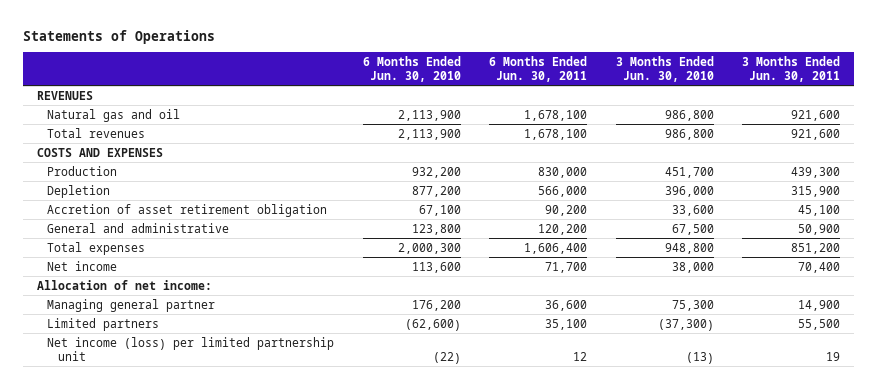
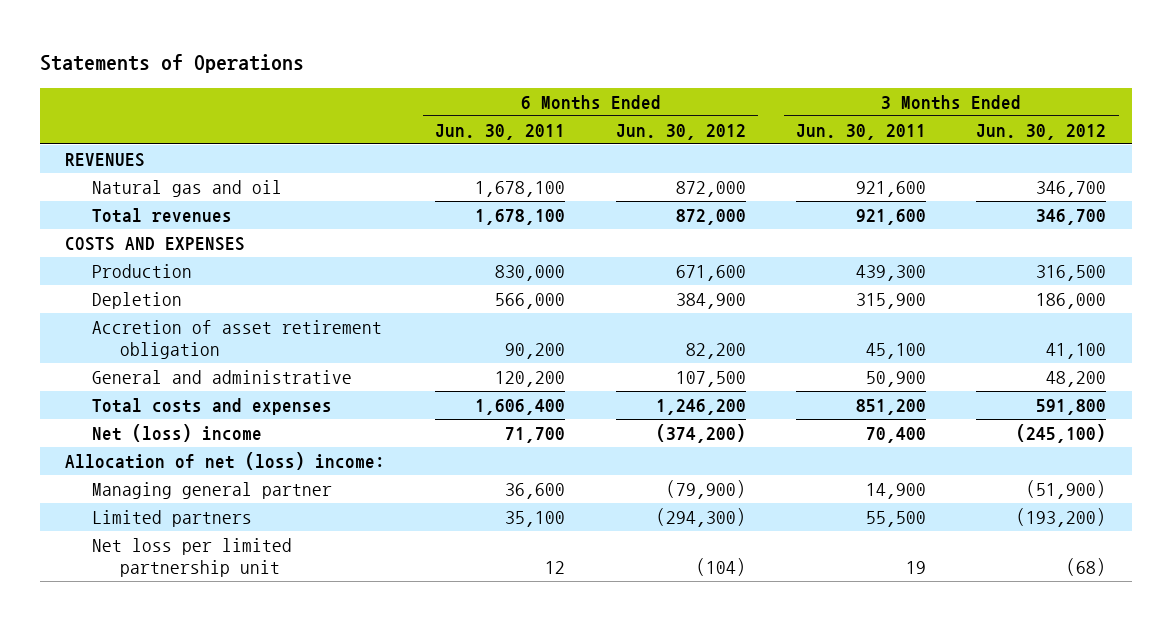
[362,55,461,82] 6 Months Ended Jun. 30, 2010 -> none
[615,55,714,82] 3 Months Ended Jun. 30, 2010 -> none
none -> [615,123,746,140] Jun. 30, 2012
none -> [976,123,1107,140] Jun. 30, 2012
[47,241,146,255] Total expenses -> [92,397,333,415] Total costs and expenses
[47,260,118,271] Net income -> [92,423,263,442] Net (loss) income
[37,279,213,290] Allocation of net income: -> [65,451,386,470] Allocation of net (loss) income:
[47,336,335,361] Net income (loss) per limited partnership unit -> [92,537,293,578] Net loss per limited partnership unit

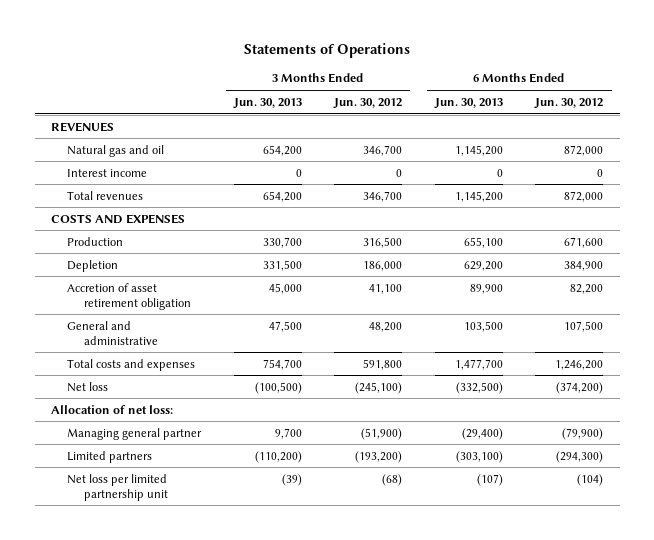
[435,123,566,140] Jun. 30, 2011 -> none
[796,123,927,140] Jun. 30, 2011 -> none
none -> [232,97,302,109] Jun. 30, 2013
none -> [433,97,503,109] Jun. 30, 2013
none -> [67,168,148,177] Interest income
[92,423,263,442] Net (loss) income -> [67,381,109,392] Net loss
[65,451,386,470] Allocation of net (loss) income: -> [50,404,173,414] Allocation of net loss:

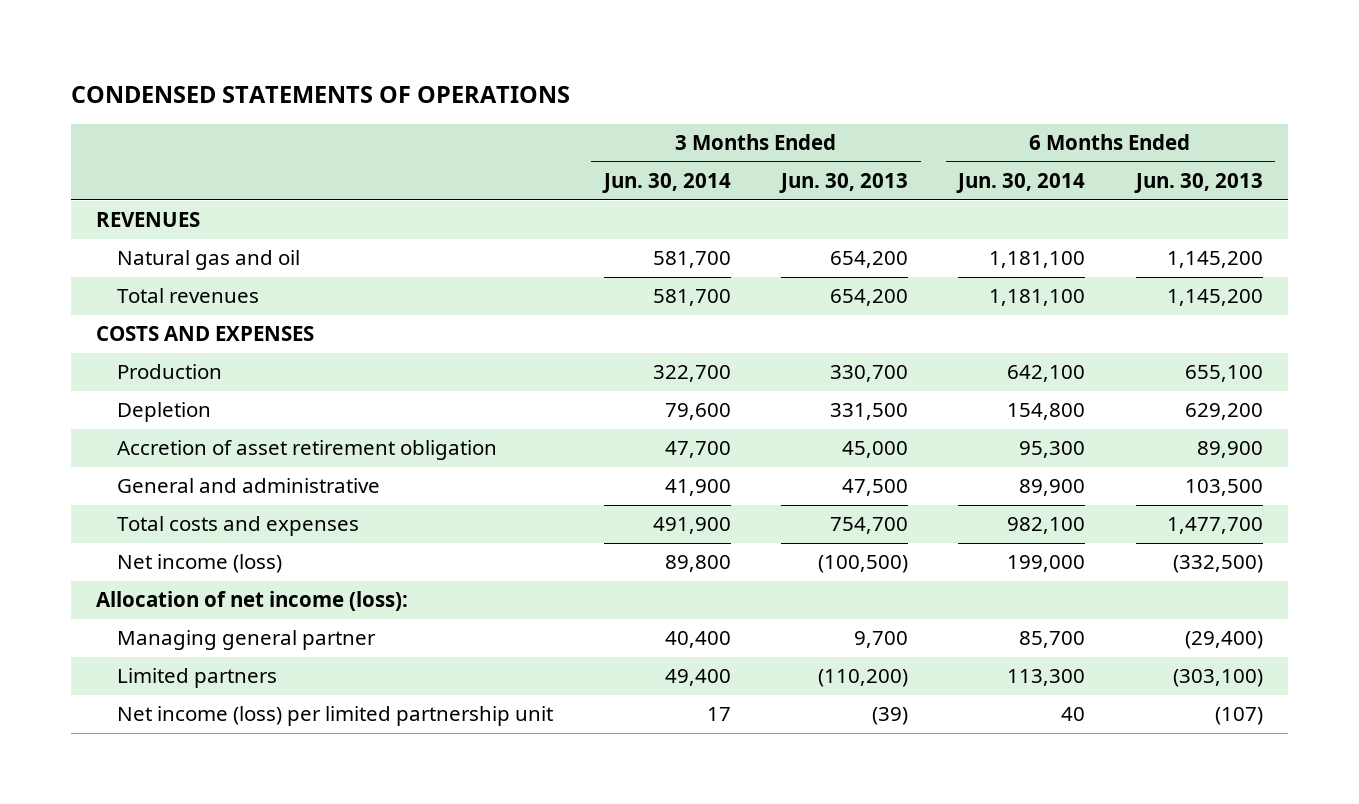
[244,43,411,59] Statements of Operations -> [71,86,571,104] CONDENSED STATEMENTS OF OPERATIONS
[333,97,403,109] Jun. 30, 2012 -> none
[534,97,604,109] Jun. 30, 2012 -> none
none -> [601,173,731,194] Jun. 30, 2014
none -> [956,173,1086,194] Jun. 30, 2014
[67,168,148,177] Interest income -> none
[67,381,109,392] Net loss -> [117,554,283,574] Net income (loss)
[50,404,173,414] Allocation of net loss: -> [96,591,409,612] Allocation of net income (loss):
[67,473,168,501] Net loss per limited partnership unit -> [117,706,554,727] Net income (loss) per limited partnership unit

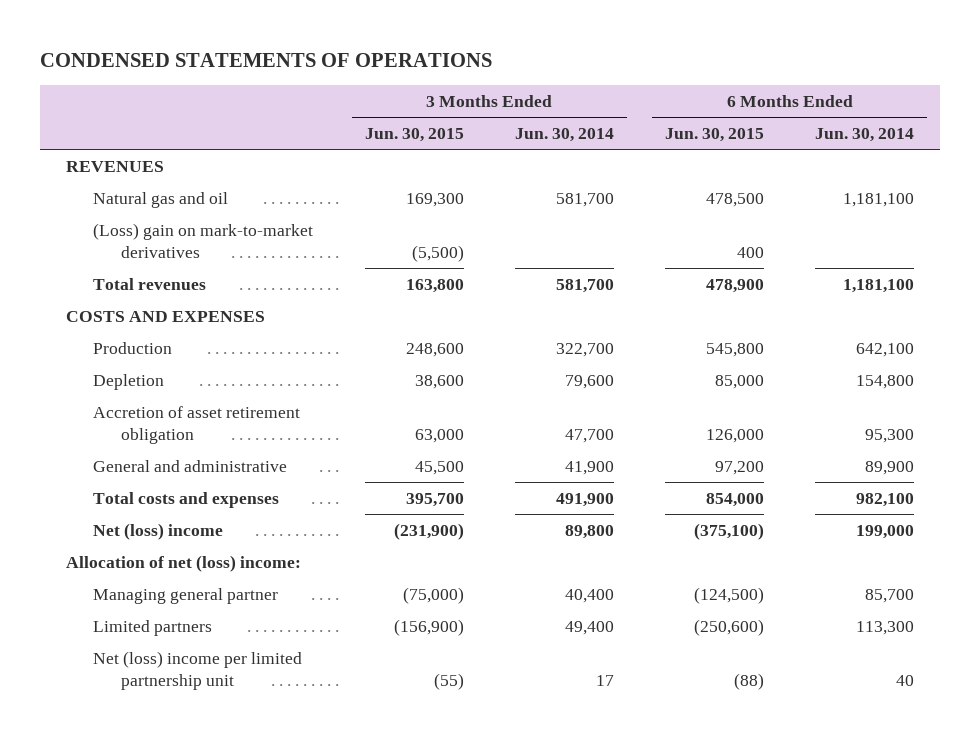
[778,173,908,194] Jun. 30, 2013 -> none
[1133,173,1263,194] Jun. 30, 2013 -> none
none -> [364,127,464,142] Jun. 30, 2015
none -> [665,127,765,142] Jun. 30, 2015
none -> [93,222,314,258] (Loss) gain on mark-to-market derivatives
[117,554,283,574] Net income (loss) -> [93,522,224,540] Net (loss) income
[96,591,409,612] Allocation of net income (loss): -> [65,554,301,572] Allocation of net (loss) income:
[117,706,554,727] Net income (loss) per limited partnership unit -> [93,650,303,690] Net (loss) income per limited partnership unit

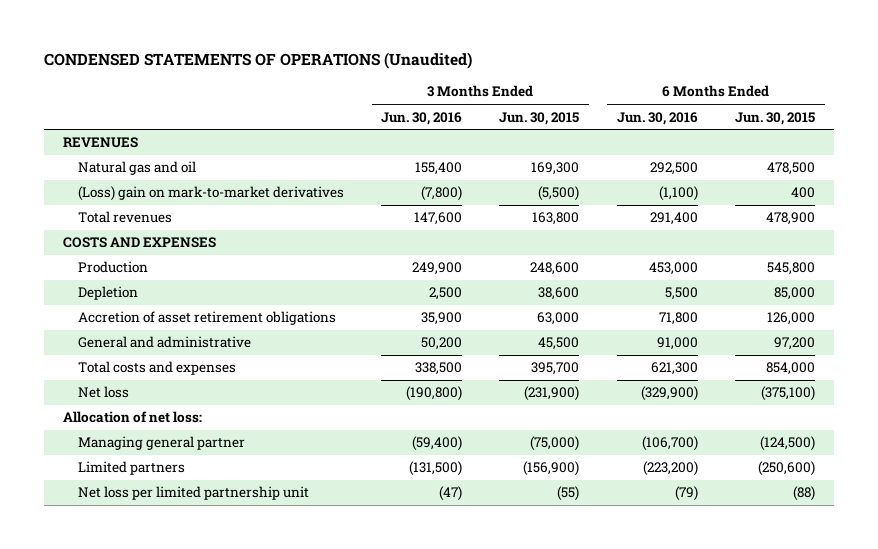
[39,53,492,68] CONDENSED STATEMENTS OF OPERATIONS -> [44,52,473,70] CONDENSED STATEMENTS OF OPERATIONS (Unaudited)
[514,127,614,142] Jun. 30, 2014 -> none
[815,127,915,142] Jun. 30, 2014 -> none
none -> [381,111,463,125] Jun. 30, 2016
none -> [616,111,698,125] Jun. 30, 2016
[93,405,301,444] Accretion of asset retirement obligation -> [77,311,336,326] Accretion of asset retirement obligations
[93,522,224,540] Net (loss) income -> [77,386,129,399] Net loss
[65,554,301,572] Allocation of net (loss) income: -> [63,411,203,424] Allocation of net loss:
[93,650,303,690] Net (loss) income per limited partnership unit -> [77,486,309,501] Net loss per limited partnership unit

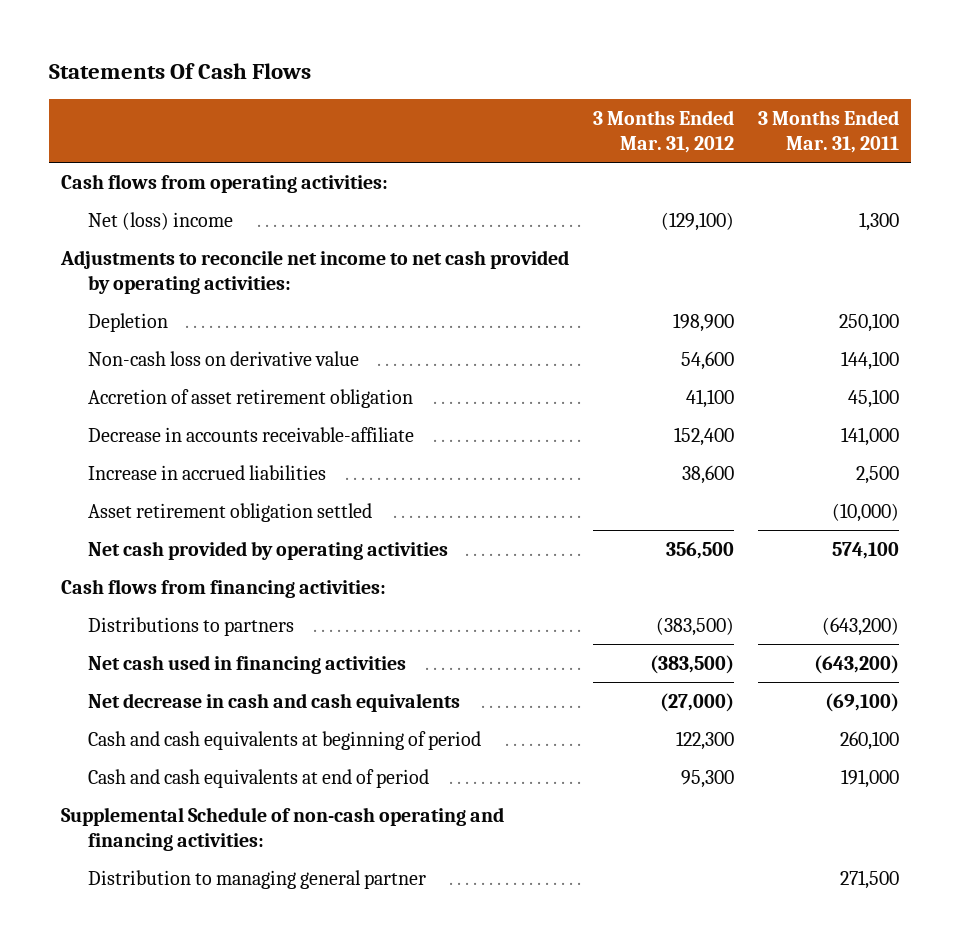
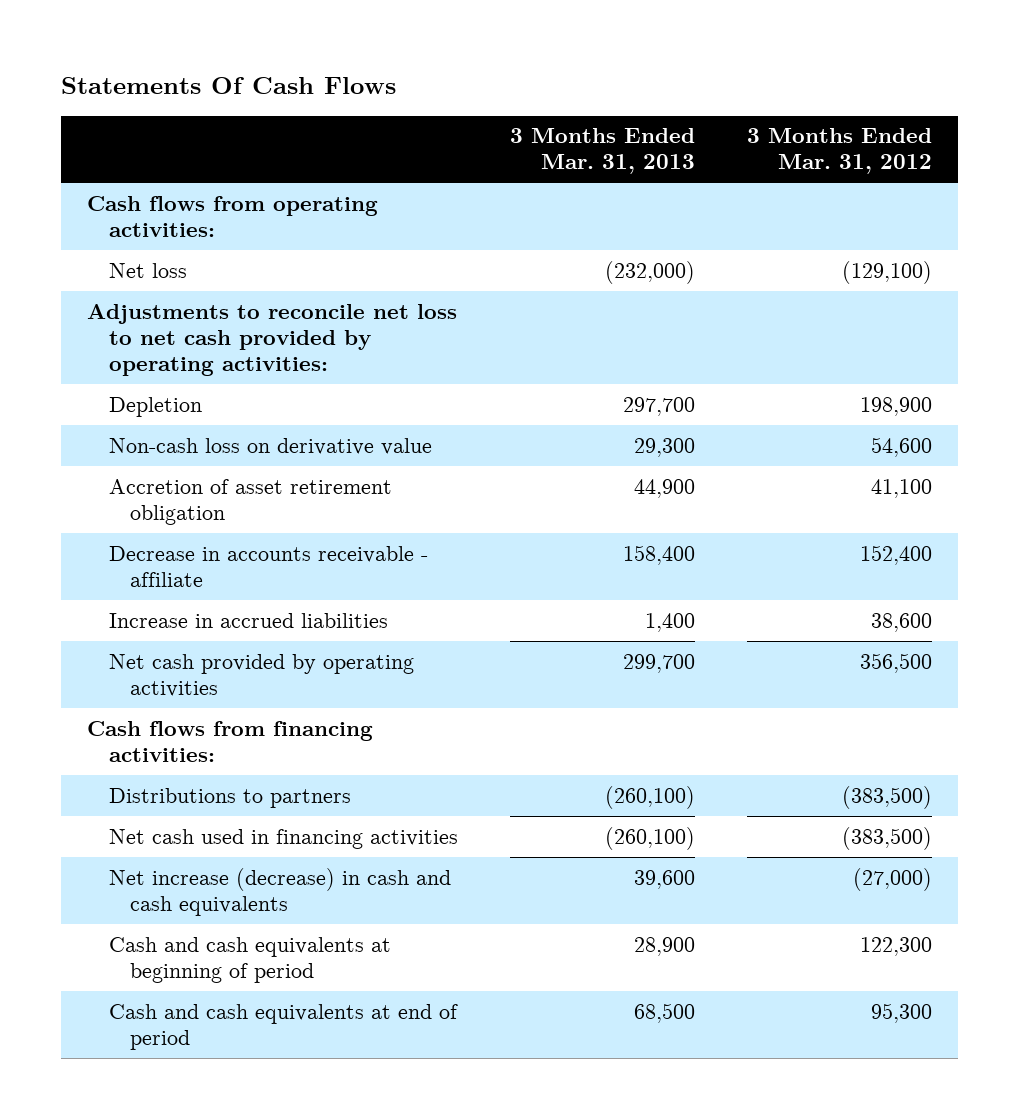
[757,109,899,153] 3 Months Ended Mar. 31, 2011 -> none
none -> [509,128,695,175] 3 Months Ended Mar. 31, 2013
[87,211,233,230] Net (loss) income -> [108,262,187,278] Net loss
[59,249,569,294] Adjustments to reconcile net income to net cash provided by operating activities: -> [87,303,458,376] Adjustments to reconcile net loss to net cash provided by operating activities:
[87,426,414,442] Decrease in accounts receivable-affiliate -> [108,545,428,587] Decrease in accounts receivable - affiliate
[87,502,372,522] Asset retirement obligation settled -> none
[87,692,460,712] Net decrease in cash and cash equivalents -> [108,867,451,916] Net increase (decrease) in cash and cash equivalents
[60,806,504,851] Supplemental Schedule of non-cash operating and financing activities: -> none
[87,869,426,889] Distribution to managing general partner -> none

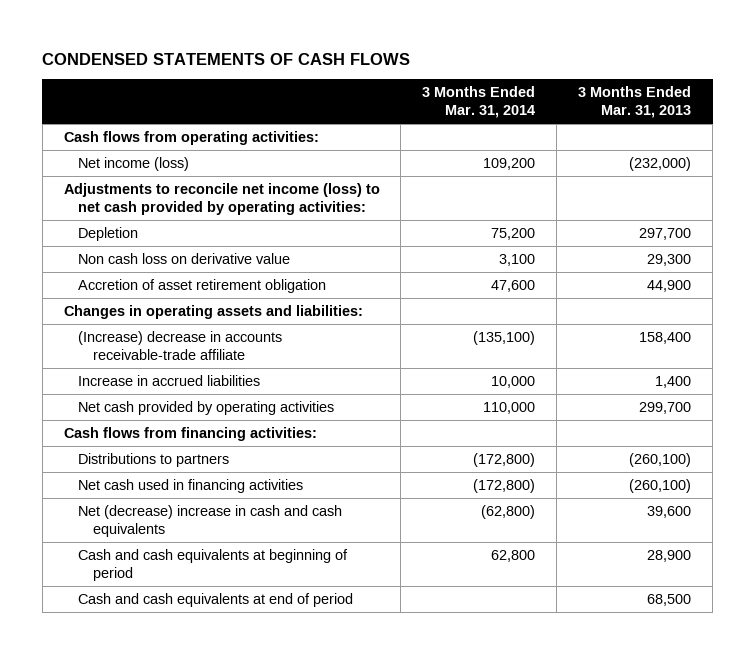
[61,77,397,95] Statements Of Cash Flows -> [42,52,411,65] CONDENSED STATEMENTS OF CASH FLOWS
[747,128,933,175] 3 Months Ended Mar. 31, 2012 -> none
none -> [422,85,536,119] 3 Months Ended Mar. 31, 2014
[108,262,187,278] Net loss -> [78,156,190,171] Net income (loss)
[87,303,458,376] Adjustments to reconcile net loss to net cash provided by operating activities: -> [63,182,380,216] Adjustments to reconcile net income (loss) to net cash provided by operating activities:
[108,437,432,455] Non-cash loss on derivative value -> [78,252,291,264] Non cash loss on derivative value
none -> [63,304,363,319] Changes in operating assets and liabilities:
[108,545,428,587] Decrease in accounts receivable - affiliate -> [78,330,283,361] (Increase) decrease in accounts receivable-trade affiliate
[108,867,451,916] Net increase (decrease) in cash and cash equivalents -> [78,504,343,538] Net (decrease) increase in cash and cash equivalents

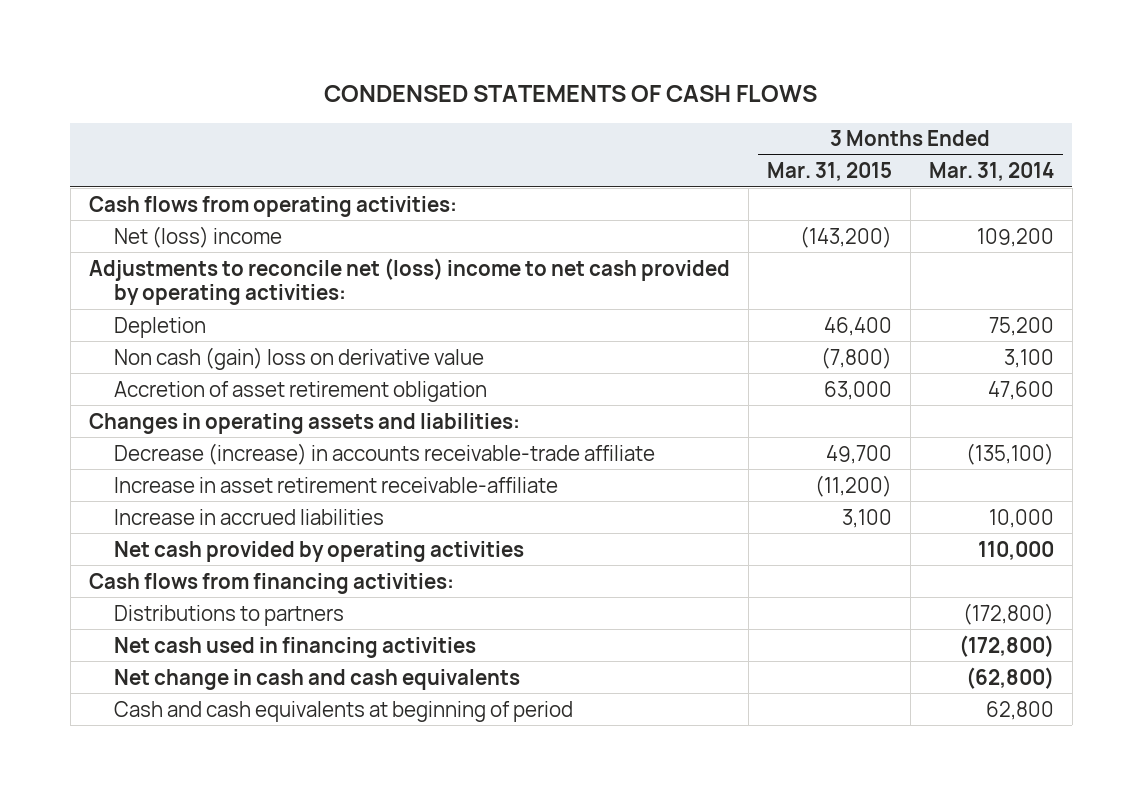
[578,85,692,119] 3 Months Ended Mar. 31, 2013 -> none
none -> [766,162,892,182] Mar. 31, 2015
[78,156,190,171] Net income (loss) -> [113,225,282,248] Net (loss) income
[63,182,380,216] Adjustments to reconcile net income (loss) to net cash provided by operating activities: -> [88,257,730,306] Adjustments to reconcile net (loss) income to net cash provided by operating activities:
[78,252,291,264] Non cash loss on derivative value -> [113,346,484,370] Non cash (gain) loss on derivative value
[78,330,283,361] (Increase) decrease in accounts receivable-trade affiliate -> [113,442,655,465] Decrease (increase) in accounts receivable-trade affiliate
none -> [113,476,558,493] Increase in asset retirement receivable-affiliate
[78,504,343,538] Net (decrease) increase in cash and cash equivalents -> [113,668,520,690] Net change in cash and cash equivalents
[78,592,354,607] Cash and cash equivalents at end of period -> none

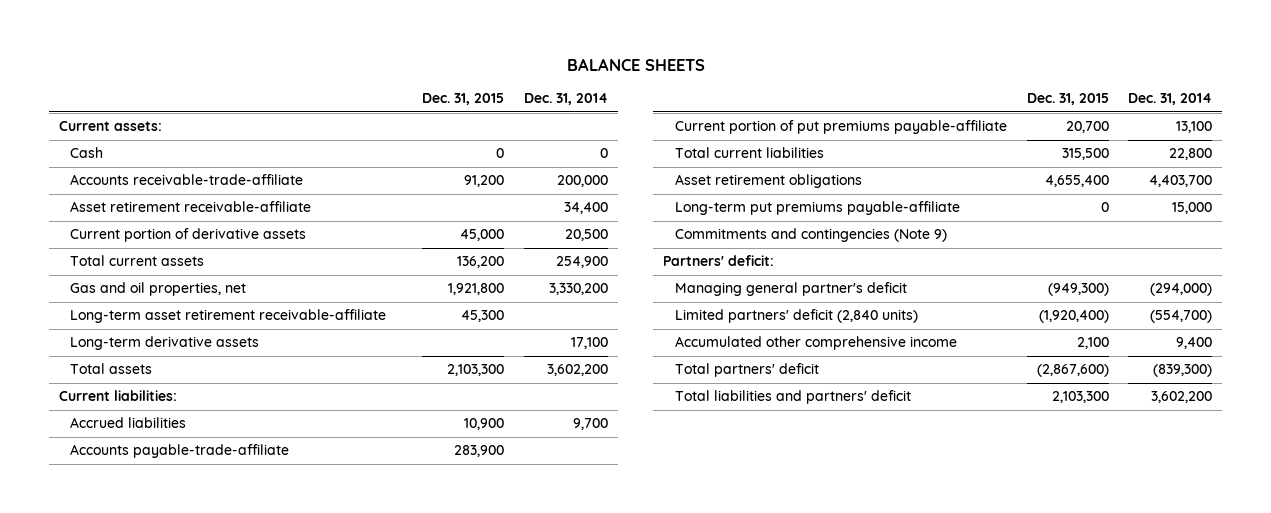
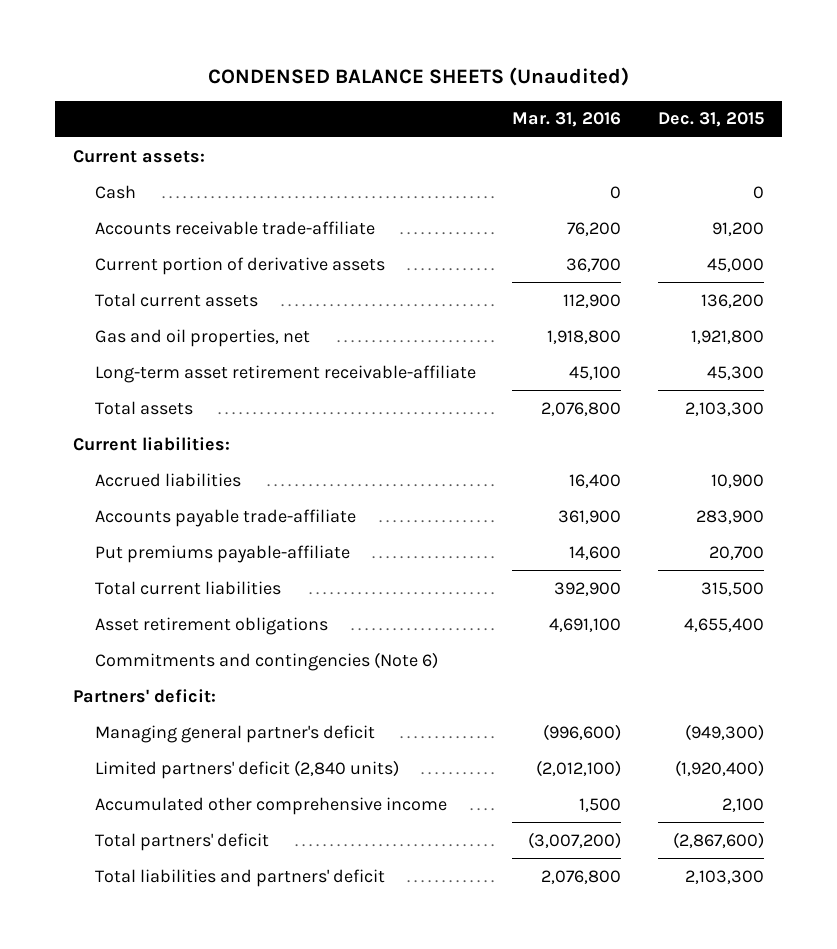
[566,57,705,71] BALANCE SHEETS -> [207,66,629,86] CONDENSED BALANCE SHEETS (Unaudited)
[523,93,608,106] Dec. 31, 2014 -> none
none -> [512,112,622,128] Mar. 31, 2016
[70,201,312,213] Asset retirement receivable-affiliate -> none
[70,174,304,186] Accounts receivable-trade-affiliate -> [94,220,375,235] Accounts receivable trade-affiliate
[70,336,260,351] Long-term derivative assets -> none
[70,444,290,459] Accounts payable-trade-affiliate -> [94,508,356,527] Accounts payable trade-affiliate
[674,120,1007,135] Current portion of put premiums payable-affiliate -> [94,544,350,563] Put premiums payable-affiliate
[674,201,960,216] Long-term put premiums payable-affiliate -> none
[674,228,947,243] Commitments and contingencies (Note 9) -> [94,651,438,671] Commitments and contingencies (Note 6)

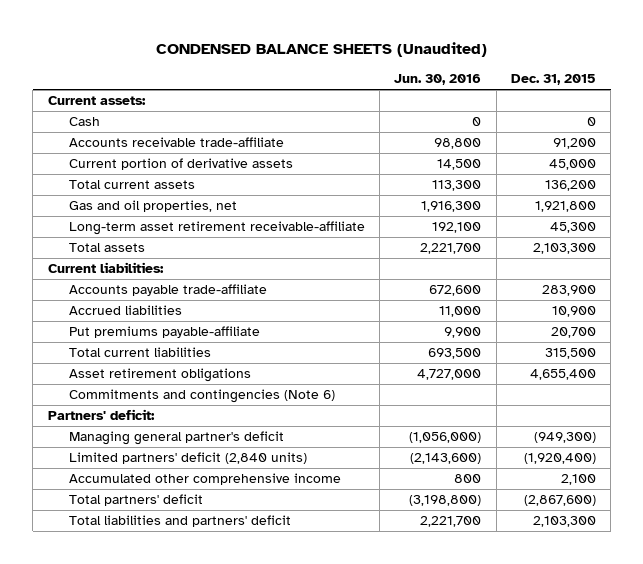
[512,112,622,128] Mar. 31, 2016 -> none
none -> [394,74,482,86] Jun. 30, 2016
[94,472,241,487] Accrued liabilities -> [68,305,182,316] Accrued liabilities

